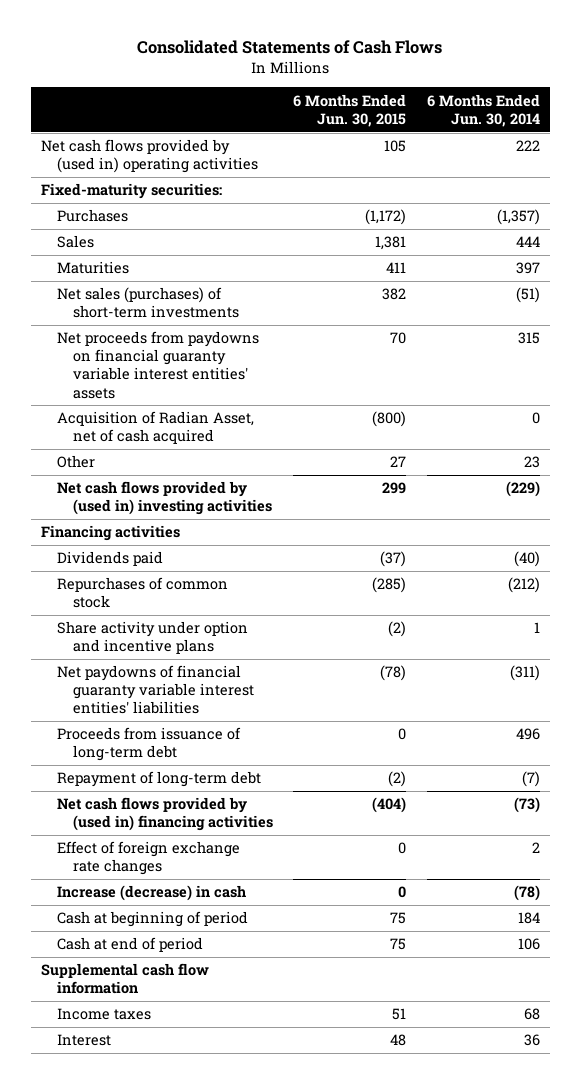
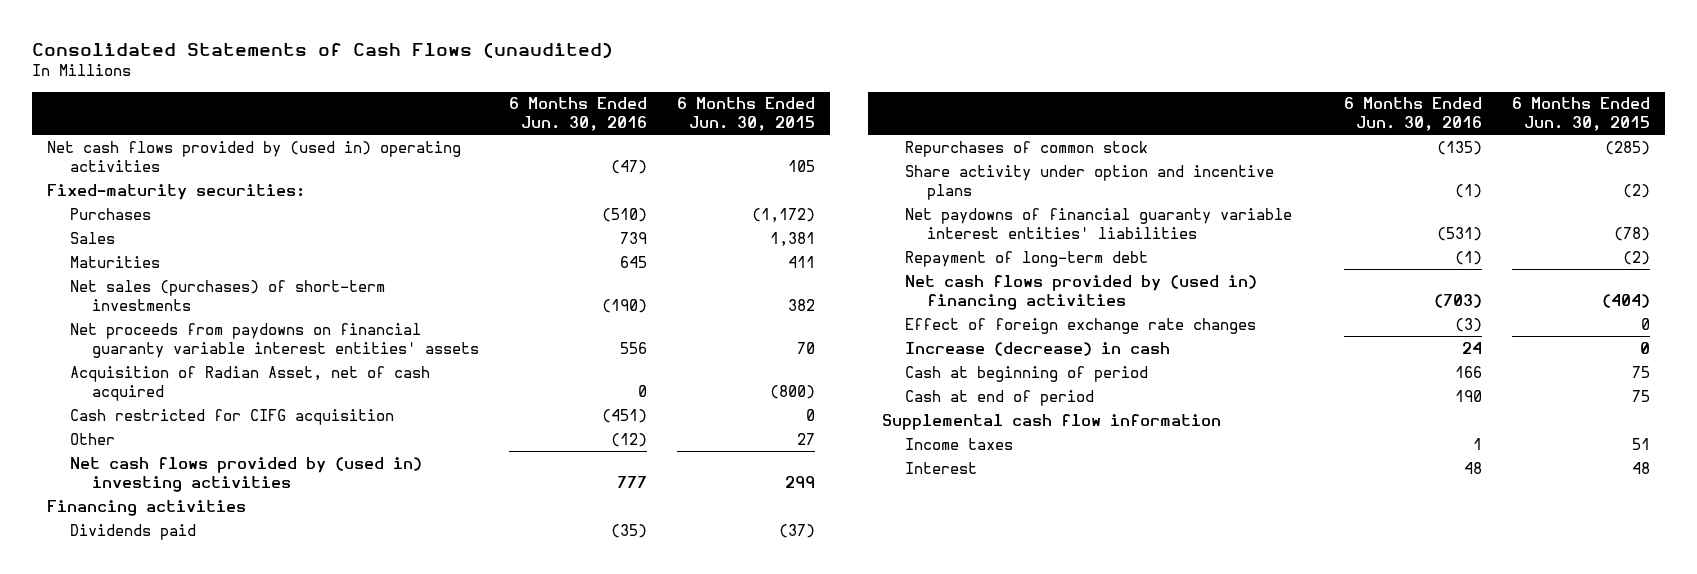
[137,40,443,55] Consolidated Statements of Cash Flows -> [32,41,614,58] Consolidated Statements of Cash Flows (unaudited)
[426,93,540,127] 6 Months Ended Jun. 30, 2014 -> none
none -> [508,97,647,132] 6 Months Ended Jun. 30, 2016
none -> [69,408,394,425] Cash restricted for CIFG acquisition
[57,727,242,762] Proceeds from issuance of long-term debt -> none

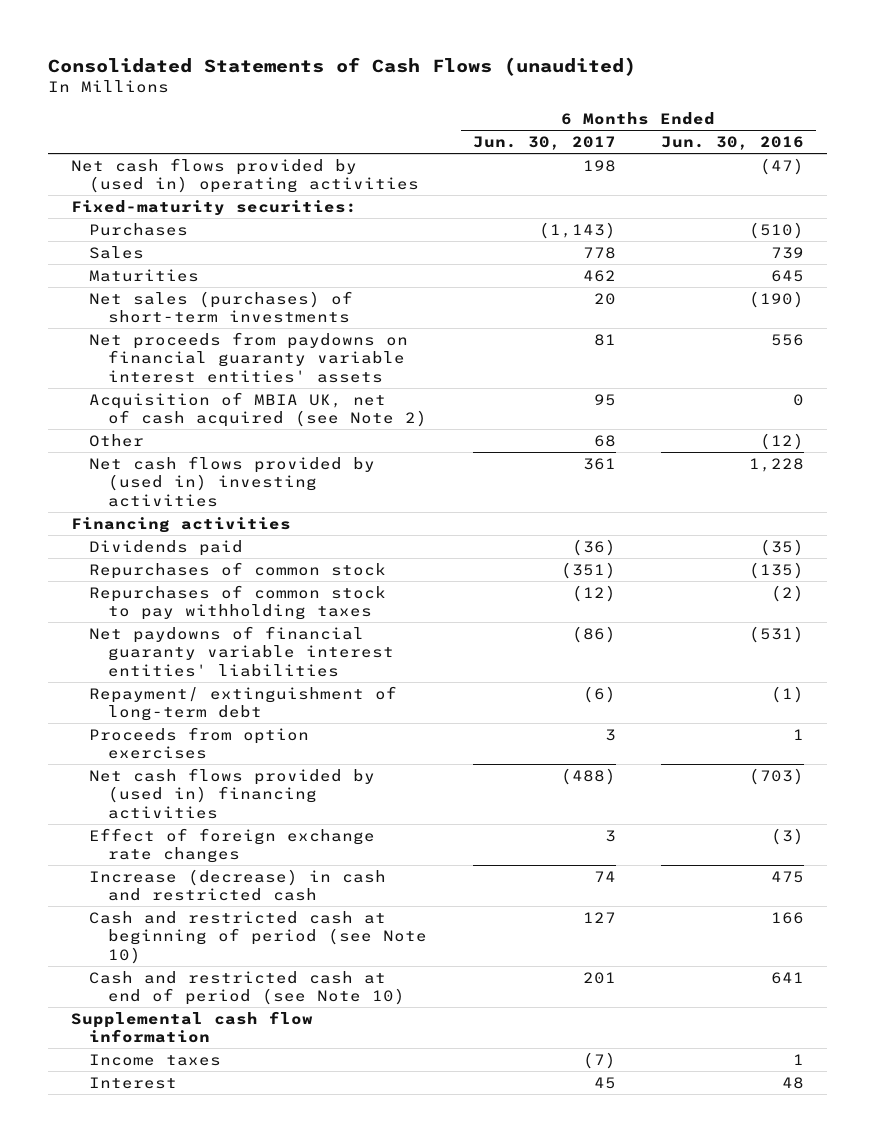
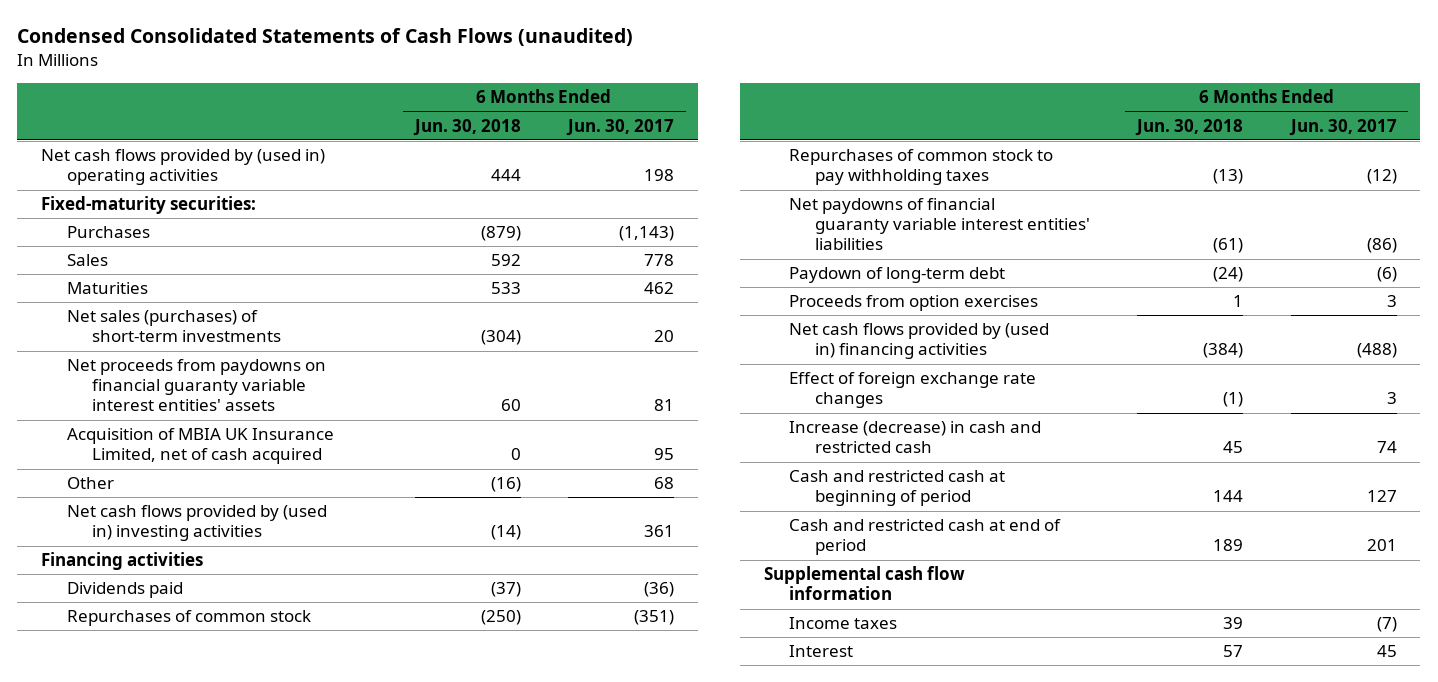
[48,56,637,76] Consolidated Statements of Cash Flows (unaudited) -> [17,28,634,47] Condensed Consolidated Statements of Cash Flows (unaudited)
[661,136,805,151] Jun. 30, 2016 -> none
none -> [412,118,521,136] Jun. 30, 2018
[89,391,427,428] Acquisition of MBIA UK, net of cash acquired (see Note 2) -> [66,428,334,465] Acquisition of MBIA UK Insurance Limited, net of cash acquired
[89,685,398,722] Repayment/ extinguishment of long-term debt -> [789,267,1006,284] Paydown of long-term debt
[89,910,427,964] Cash and restricted cash at beginning of period (see Note 10) -> [789,470,1006,507] Cash and restricted cash at beginning of period
[89,970,405,1006] Cash and restricted cash at end of period (see Note 10) -> [789,519,1062,556] Cash and restricted cash at end of period

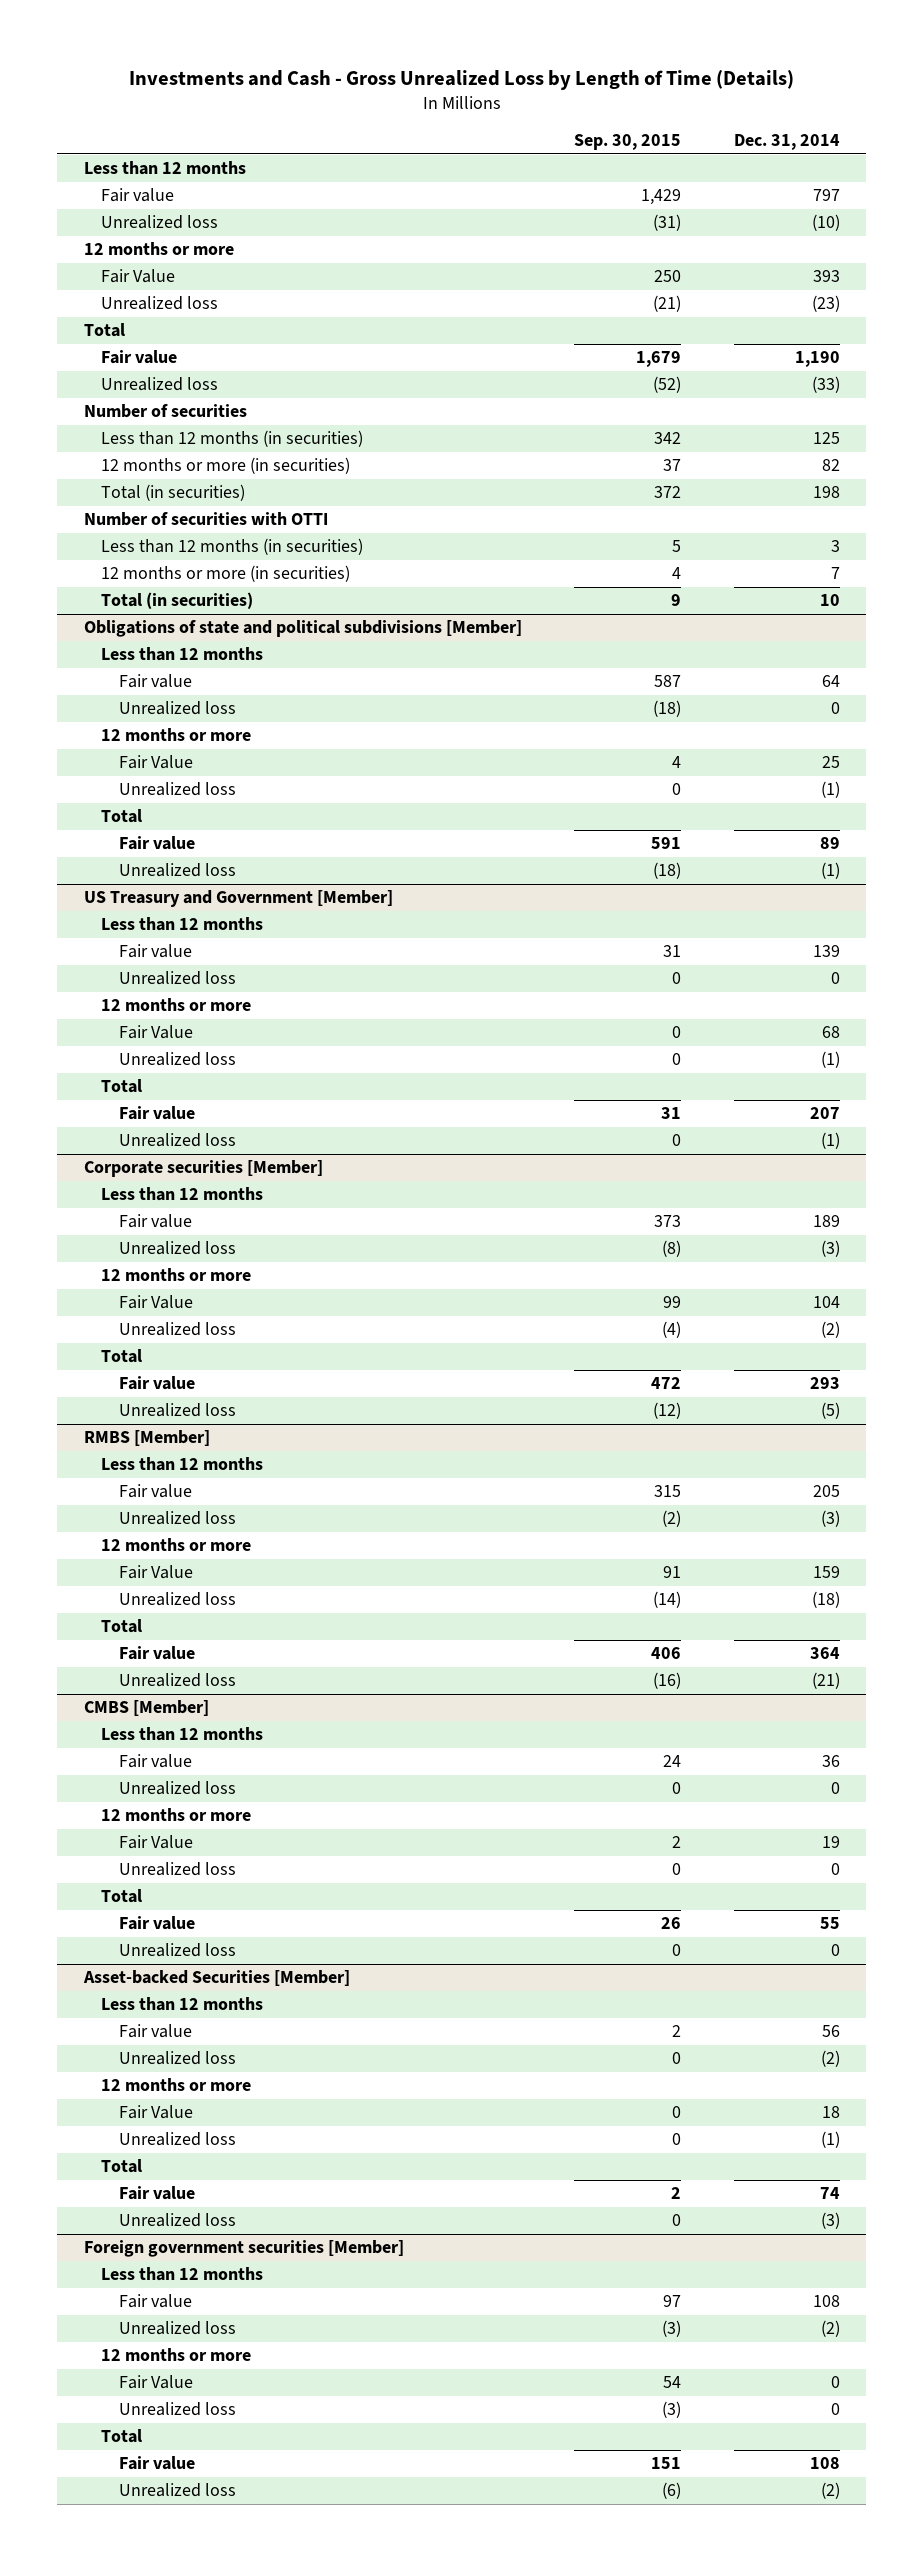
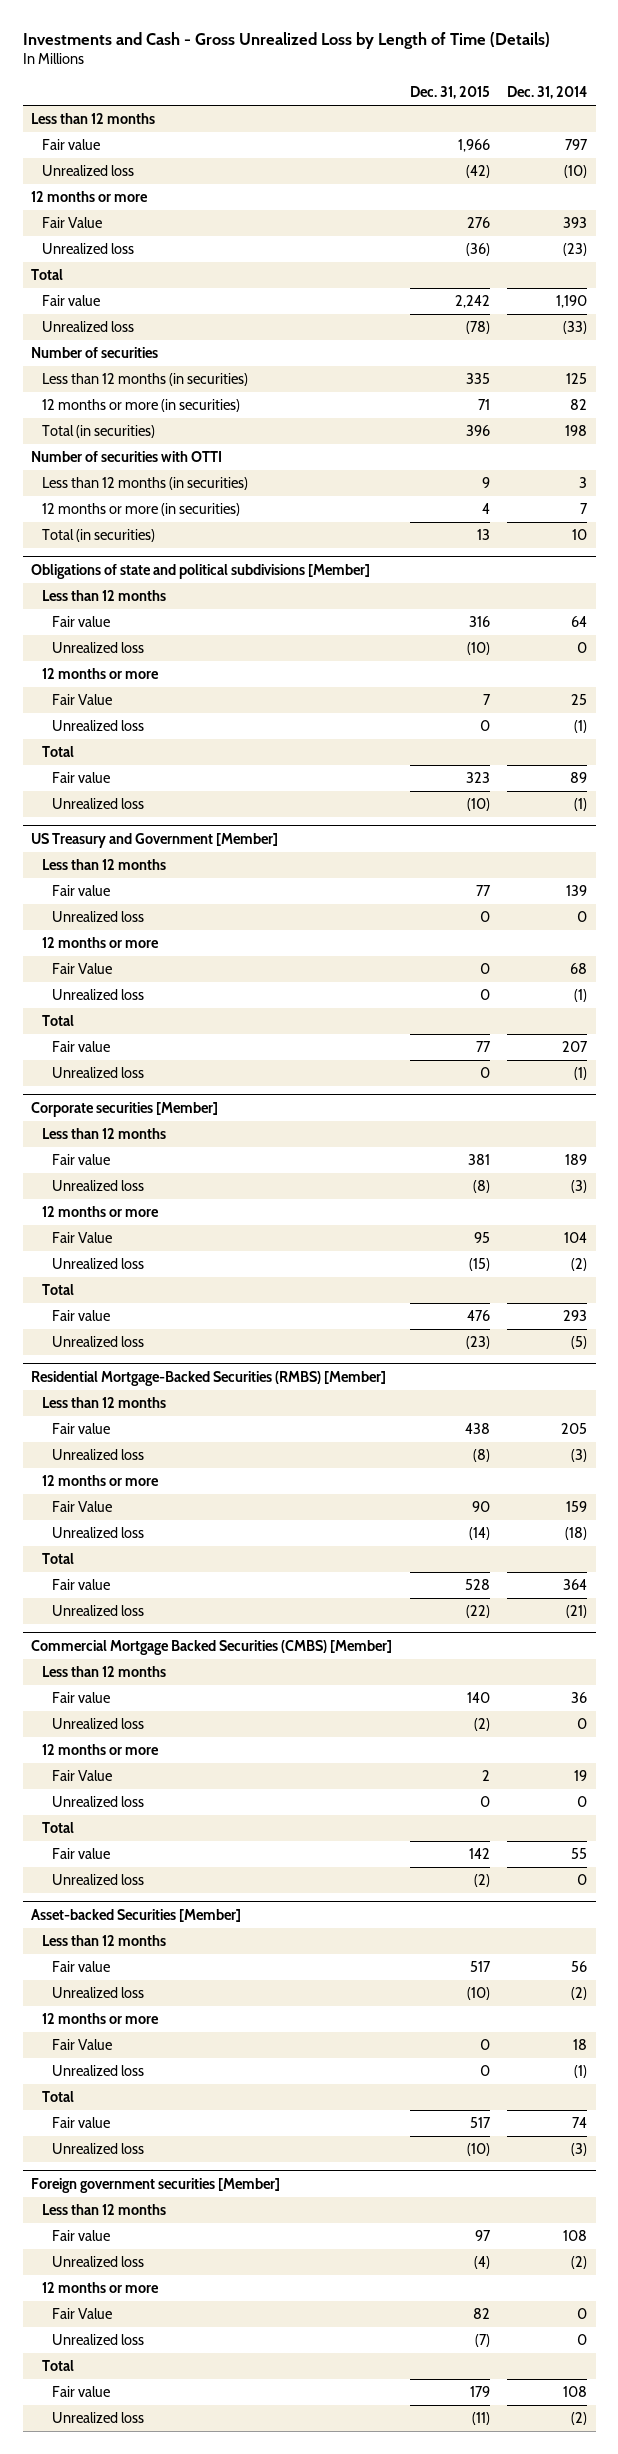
[574,134,682,151] Sep. 30, 2015 -> none
none -> [409,85,490,99] Dec. 31, 2015
[83,1430,210,1447] RMBS [Member] -> [31,1371,387,1387] Residential Mortgage-Backed Securities (RMBS) [Member]
[83,1700,209,1717] CMBS [Member] -> [31,1640,393,1656] Commercial Mortgage Backed Securities (CMBS) [Member]

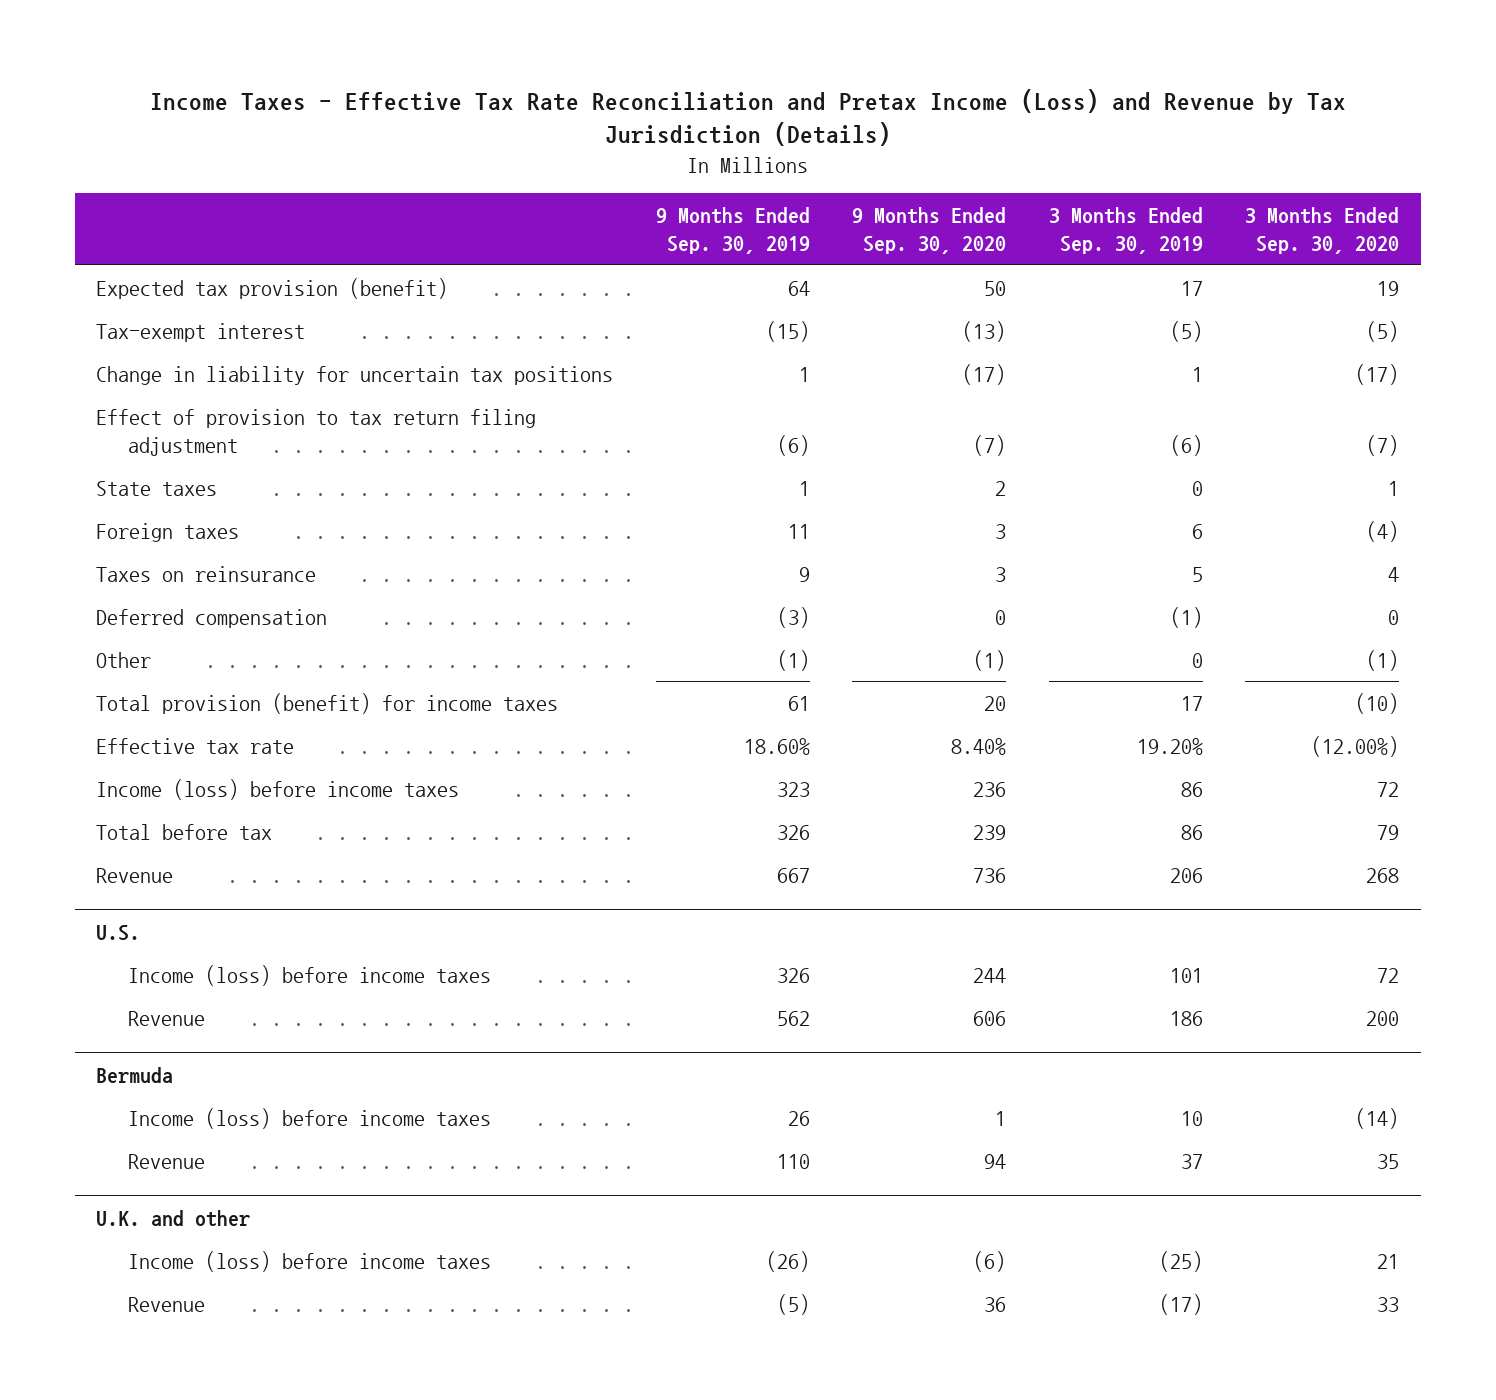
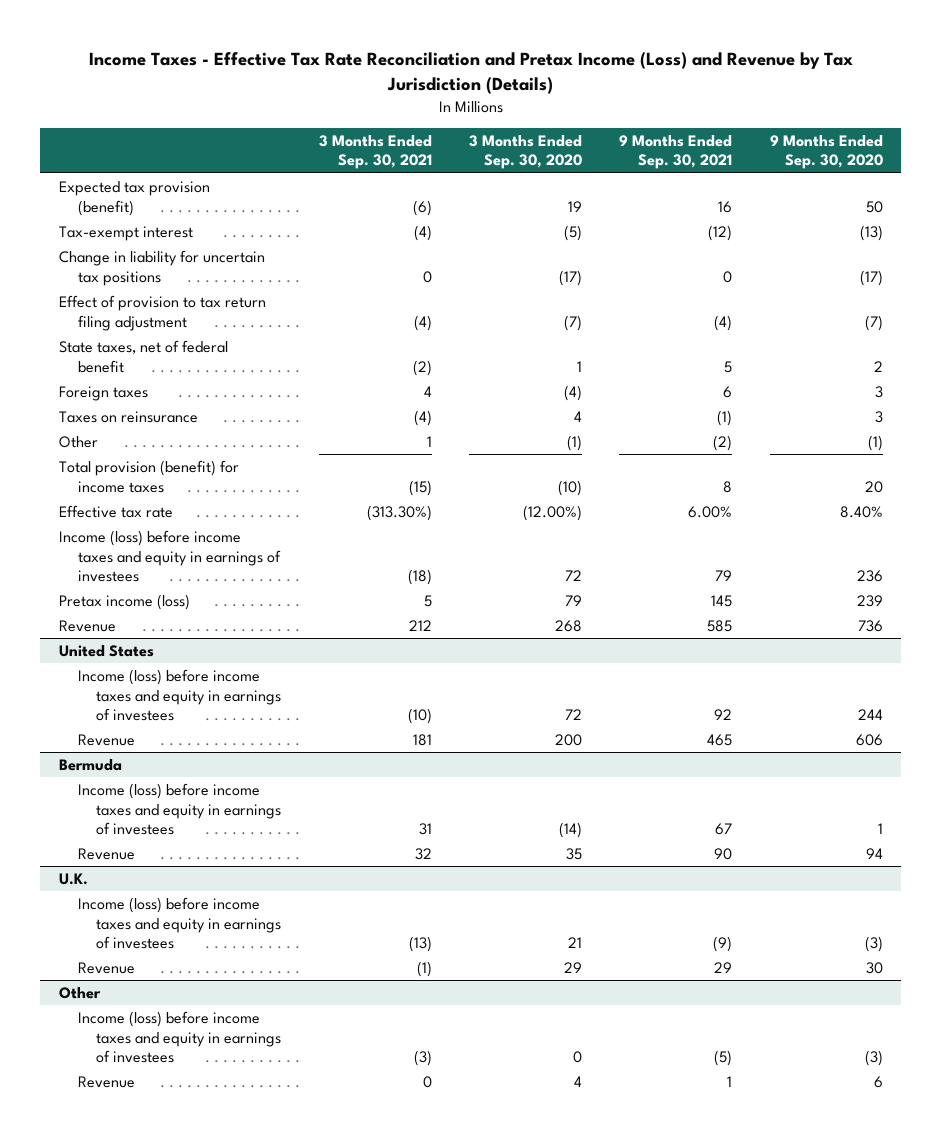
[655,207,810,255] 9 Months Ended Sep. 30, 2019 -> none
[1048,207,1203,255] 3 Months Ended Sep. 30, 2019 -> none
none -> [318,134,432,170] 3 Months Ended Sep. 30, 2021
none -> [619,134,733,170] 9 Months Ended Sep. 30, 2021
[96,480,218,496] State taxes -> [58,339,228,373] State taxes, net of federal benefit
[96,608,328,628] Deferred compensation -> none
[96,778,460,800] Income (loss) before income taxes -> [58,529,281,583] Income (loss) before income taxes and equity in earnings of investees
[96,823,273,840] Total before tax -> [58,593,190,610] Pretax income (loss)
[96,924,141,941] U.S. -> [58,644,154,657] United States
[128,964,492,986] Income (loss) before income taxes -> [77,668,282,722] Income (loss) before income taxes and equity in earnings of investees
[128,1107,492,1129] Income (loss) before income taxes -> [77,782,282,836] Income (loss) before income taxes and equity in earnings of investees
[96,1209,251,1227] U.K. and other -> [58,872,88,885] U.K.
[128,1250,492,1272] Income (loss) before income taxes -> [77,896,282,950] Income (loss) before income taxes and equity in earnings of investees
[973,1250,1007,1272] (6) -> [864,936,883,953] (3)
[984,1296,1007,1312] 36 -> [865,961,883,974] 30
[1377,1296,1400,1312] 33 -> [564,961,583,973] 29
none -> [58,986,101,999] Other
none -> [77,1010,282,1064] Income (loss) before income taxes and equity in earnings of investees
none -> [77,1075,135,1088] Revenue

